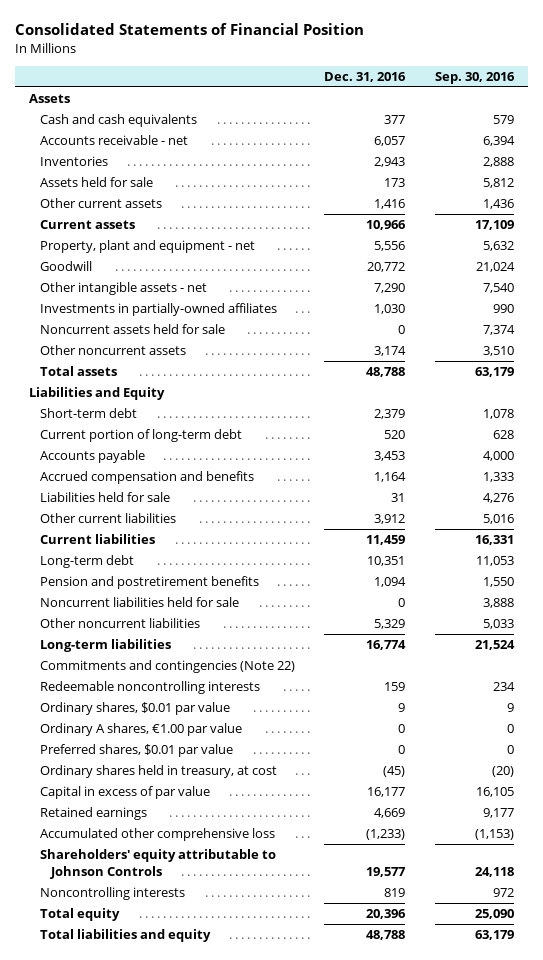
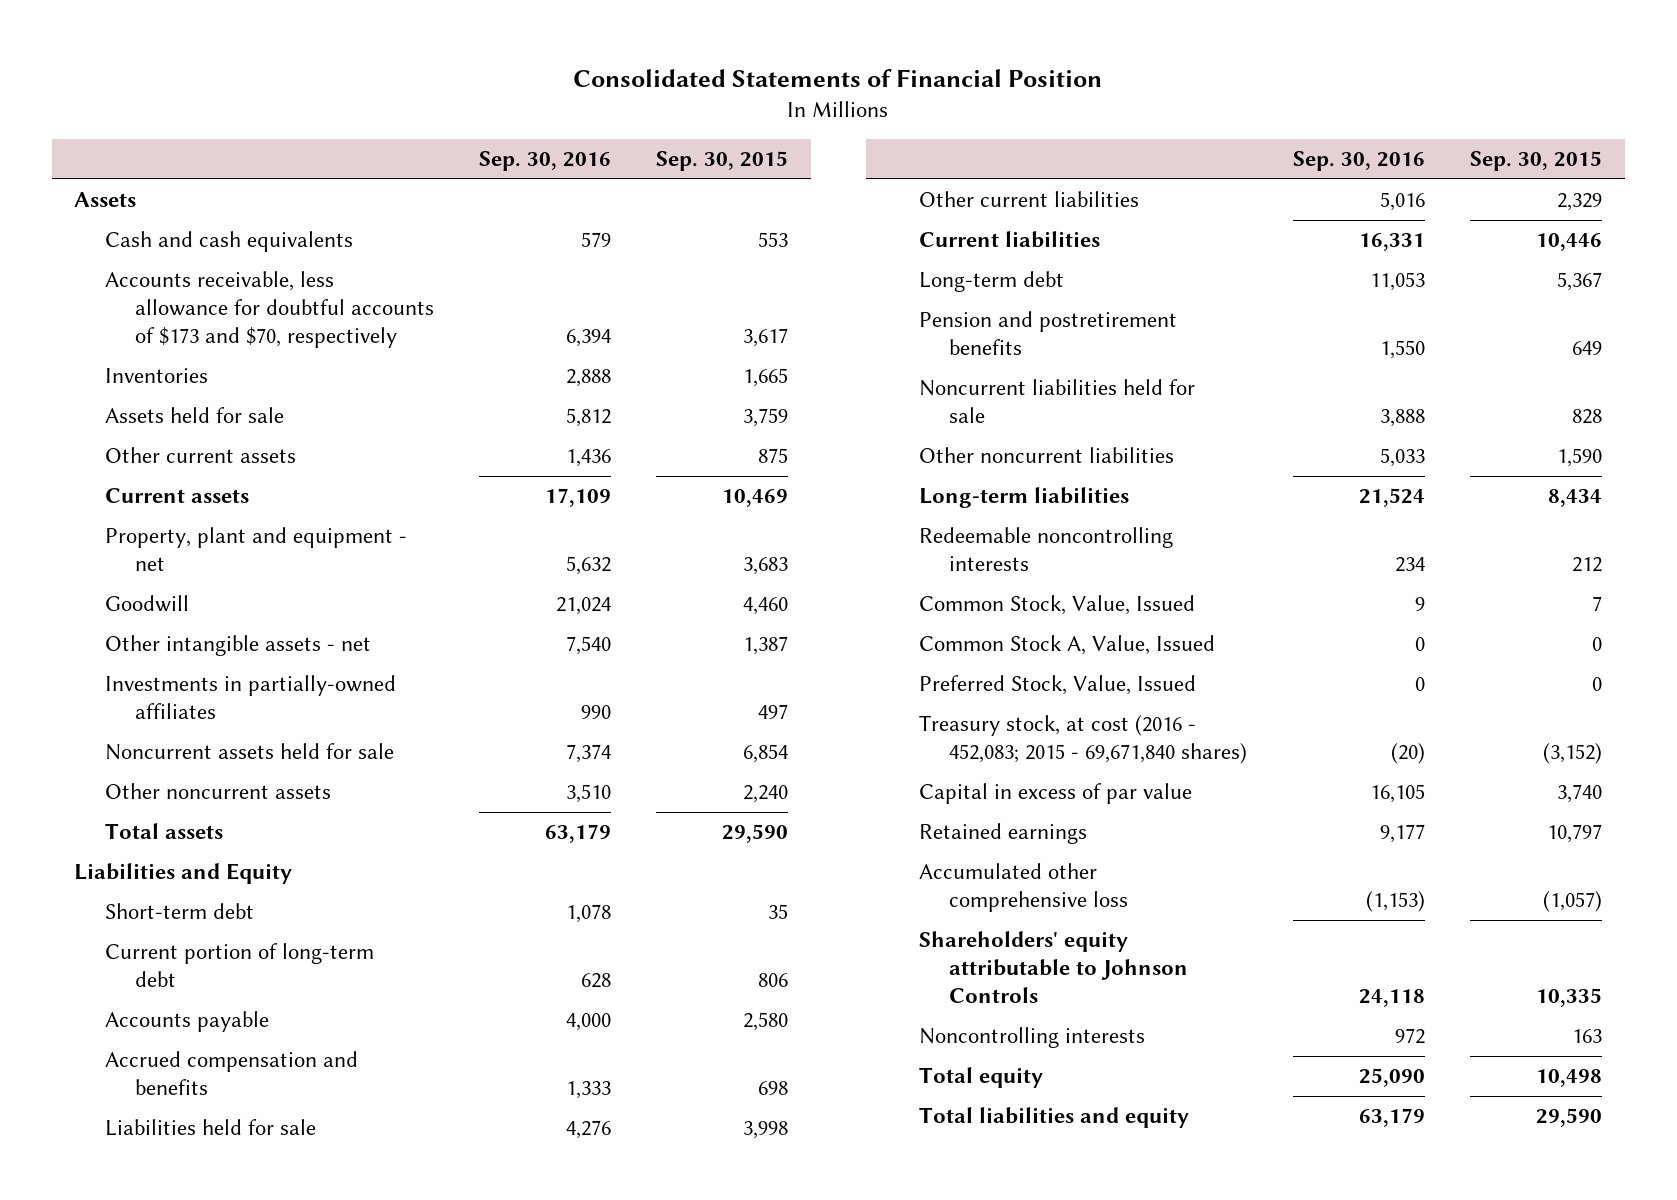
[324,72,407,83] Dec. 31, 2016 -> none
none -> [656,150,789,171] Sep. 30, 2015
[40,135,189,146] Accounts receivable - net -> [104,271,434,349] Accounts receivable, less allowance for doubtful accounts of $173 and $70, respectively
[40,660,296,674] Commitments and contingencies (Note 22) -> none
[40,702,231,716] Ordinary shares, $0.01 par value -> [919,595,1196,616] Common Stock, Value, Issued
[40,723,243,737] Ordinary A shares, €1.00 par value -> [919,635,1216,656] Common Stock A, Value, Issued
[40,744,234,758] Preferred shares, $0.01 par value -> [919,675,1197,696] Preferred Stock, Value, Issued
[40,765,278,779] Ordinary shares held in treasury, at cost -> [919,715,1248,765] Treasury stock, at cost (2016 - 452,083; 2015 - 69,671,840 shares)

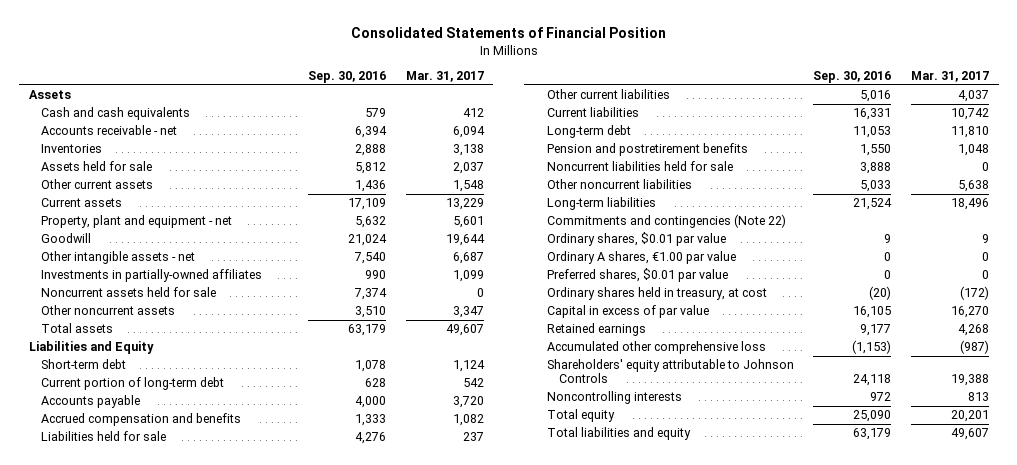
[656,150,789,171] Sep. 30, 2015 -> none
none -> [405,71,484,83] Mar. 31, 2017
[104,271,434,349] Accounts receivable, less allowance for doubtful accounts of $173 and $70, respectively -> [41,125,178,136] Accounts receivable - net
[919,527,1174,572] Redeemable noncontrolling interests -> none
none -> [546,214,786,229] Commitments and contingencies (Note 22)
[919,595,1196,616] Common Stock, Value, Issued -> [546,232,726,247] Ordinary shares, $0.01 par value
[919,635,1216,656] Common Stock A, Value, Issued -> [546,251,736,265] Ordinary A shares, €1.00 par value
[919,675,1197,696] Preferred Stock, Value, Issued -> [546,268,728,283] Preferred shares, $0.01 par value
[919,715,1248,765] Treasury stock, at cost (2016 - 452,083; 2015 - 69,671,840 shares) -> [546,287,767,301] Ordinary shares held in treasury, at cost

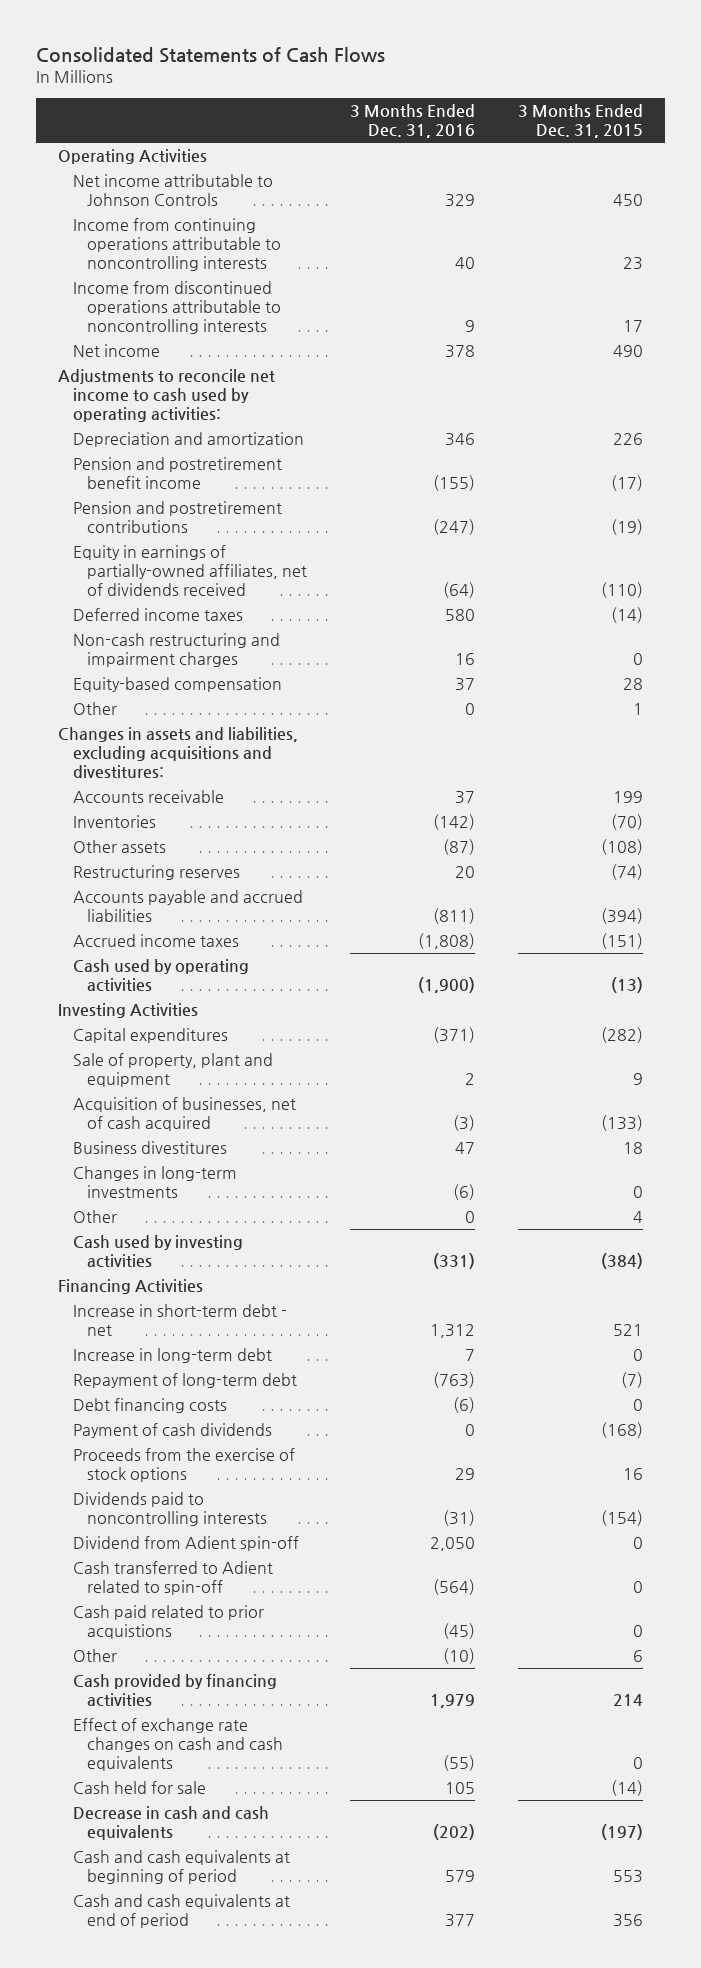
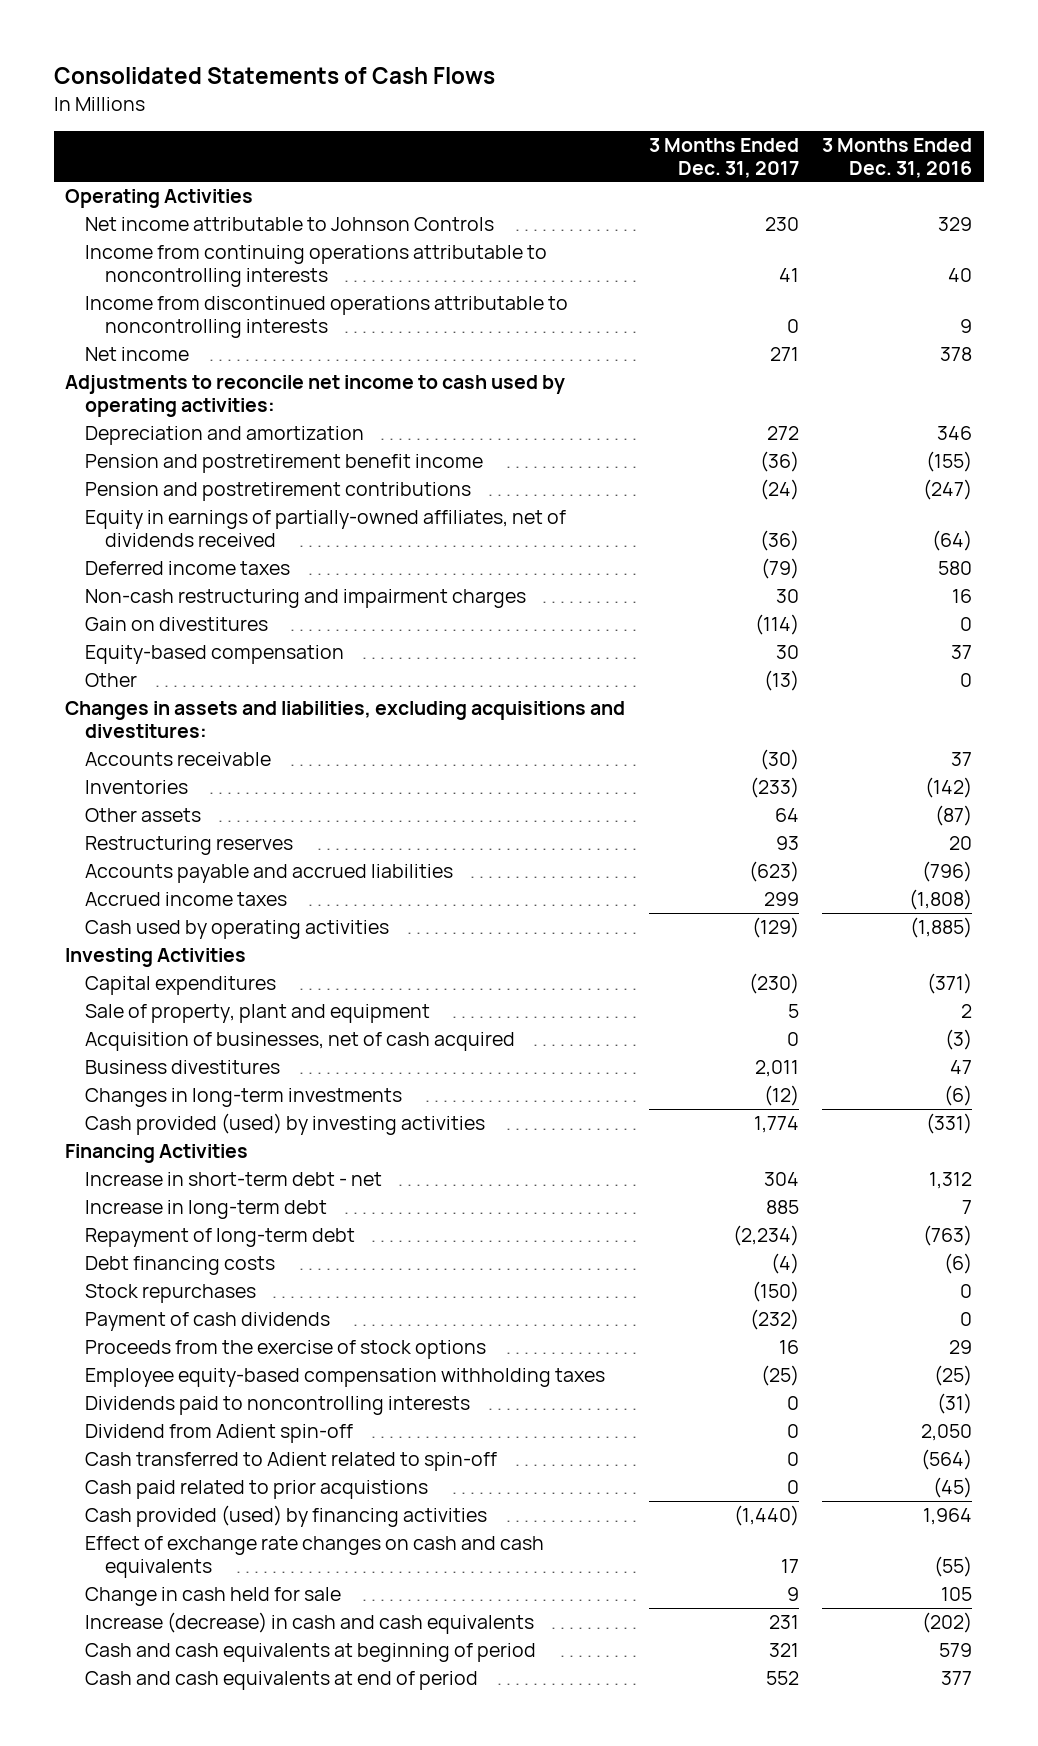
[518,104,644,139] 3 Months Ended Dec. 31, 2015 -> none
none -> [648,137,799,178] 3 Months Ended Dec. 31, 2017
none -> [85,617,269,632] Gain on divestitures
[433,907,476,924] (811) -> [922,861,973,883] (796)
[418,976,476,993] (1,900) -> [910,917,973,939] (1,885)
[72,1210,117,1224] Other -> none
[72,1235,243,1268] Cash used by investing activities -> [85,1113,486,1136] Cash provided (used) by investing activities
none -> [85,1284,257,1304] Stock repurchases
none -> [85,1368,606,1388] Employee equity-based compensation withholding taxes
[72,1649,117,1663] Other -> none
[72,1674,277,1707] Cash provided by financing activities -> [85,1505,488,1528] Cash provided (used) by financing activities
[430,1693,476,1708] 1,979 -> [923,1508,973,1526] 1,964
[72,1781,206,1795] Cash held for sale -> [85,1587,342,1607] Change in cash held for sale
[72,1806,269,1840] Decrease in cash and cash equivalents -> [85,1612,535,1635] Increase (decrease) in cash and cash equivalents

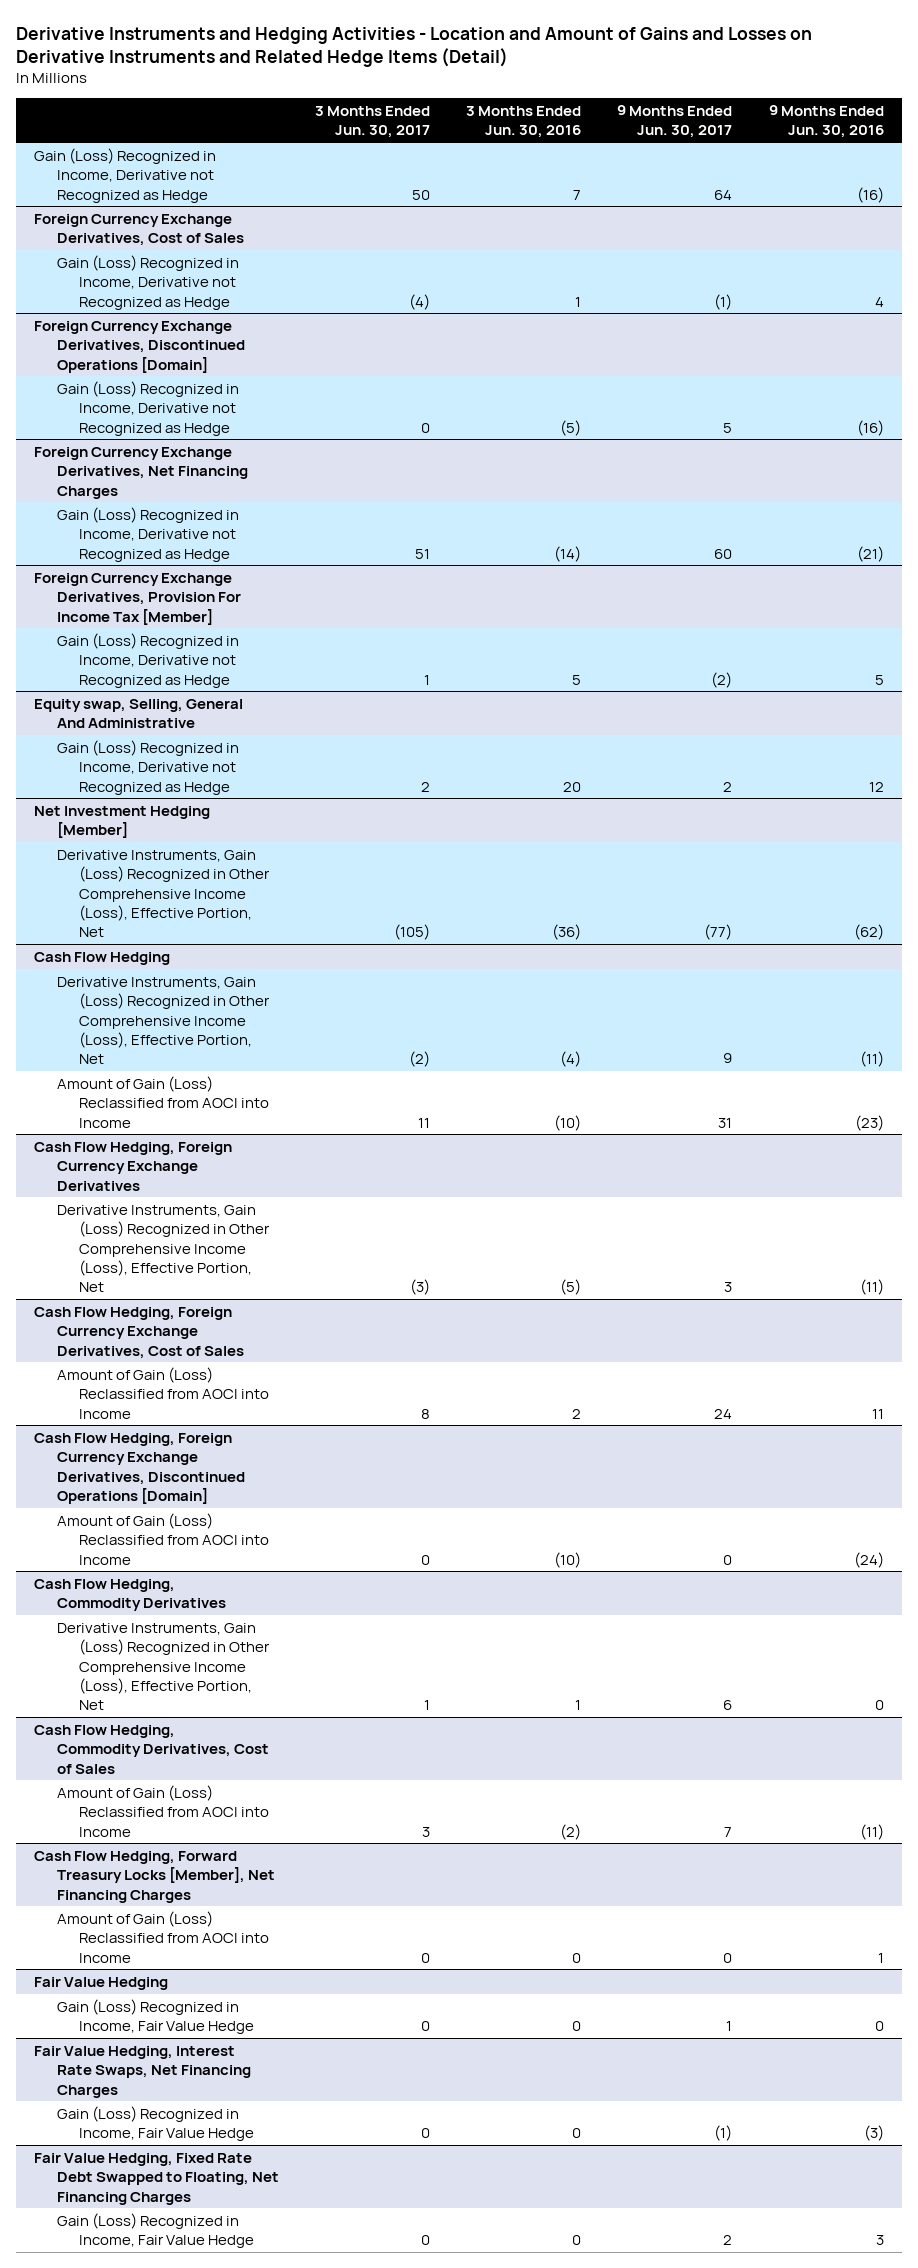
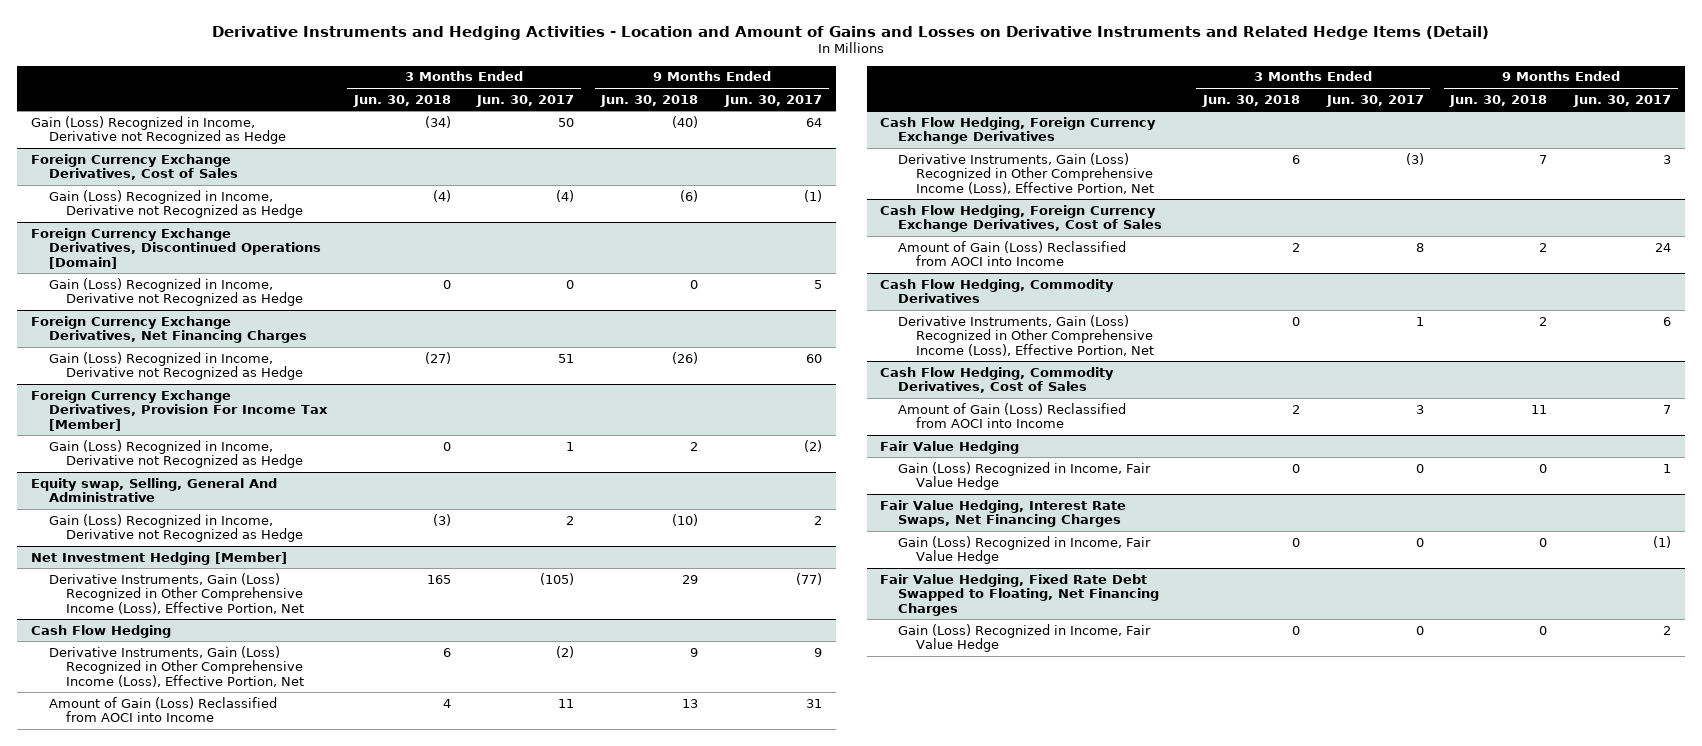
[466,106,582,139] 3 Months Ended Jun. 30, 2016 -> none
[768,105,884,139] 9 Months Ended Jun. 30, 2016 -> none
none -> [352,94,451,107] Jun. 30, 2018
none -> [600,94,699,107] Jun. 30, 2018
[34,1432,245,1504] Cash Flow Hedging, Foreign Currency Exchange Derivatives, Discontinued Operations [Domain] -> none
[56,1512,270,1565] Amount of Gain (Loss) Reclassified from AOCI into Income -> none
[34,1850,275,1903] Cash Flow Hedging, Forward Treasury Locks [Member], Net Financing Charges -> none
[56,1910,270,1963] Amount of Gain (Loss) Reclassified from AOCI into Income -> none

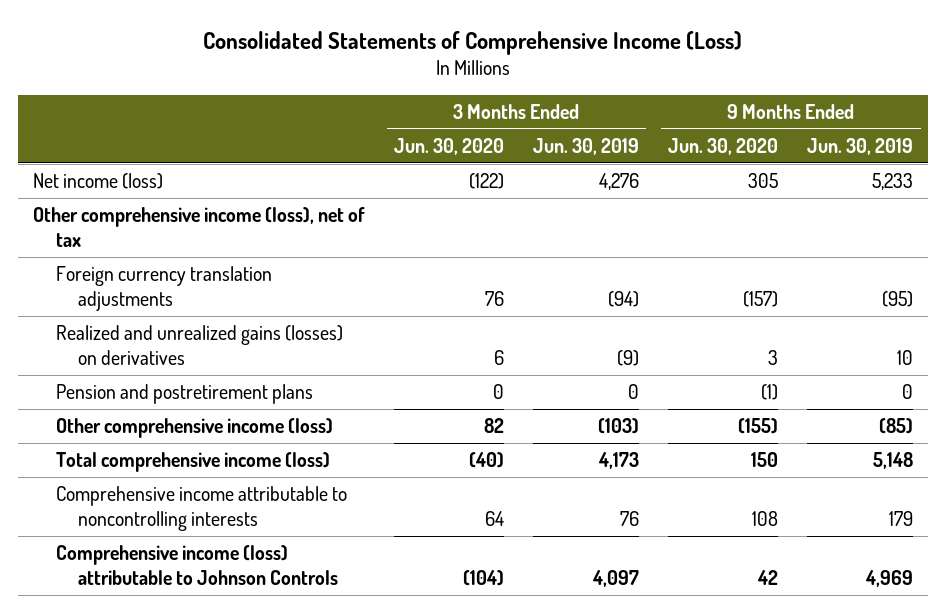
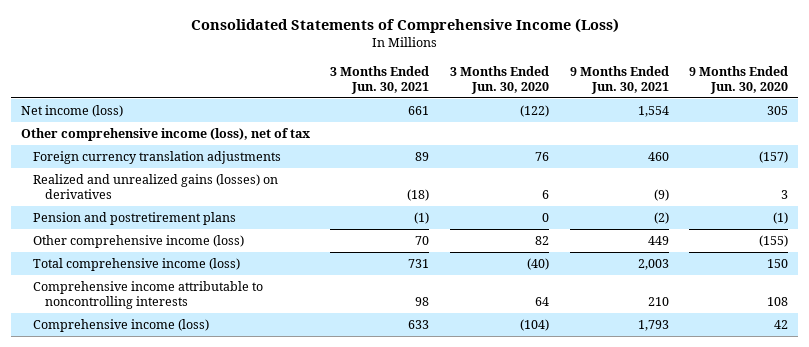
[533,137,640,155] Jun. 30, 2019 -> none
[807,137,914,155] Jun. 30, 2019 -> none
none -> [330,65,430,94] 3 Months Ended Jun. 30, 2021
none -> [569,65,669,94] 9 Months Ended Jun. 30, 2021
[55,545,339,586] Comprehensive income (loss) attributable to Johnson Controls -> [32,318,209,332] Comprehensive income (loss)

